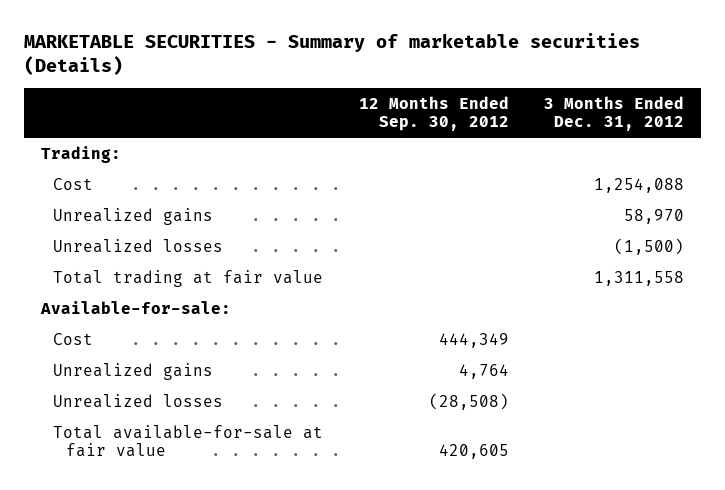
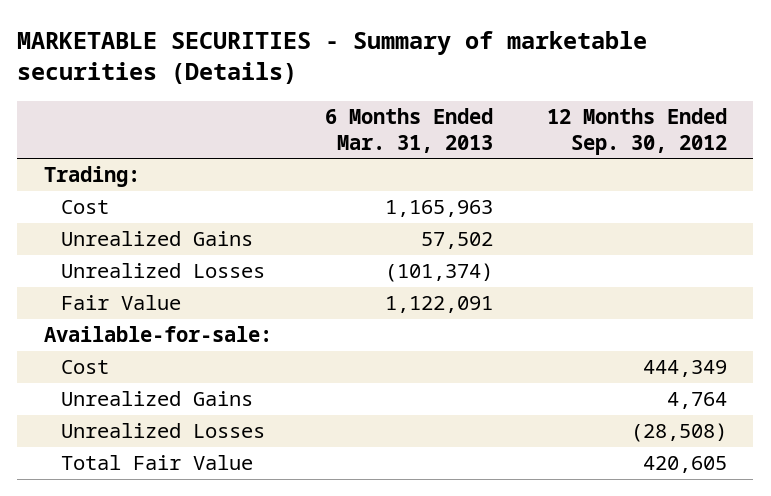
[543,95,684,132] 3 Months Ended Dec. 31, 2012 -> none
none -> [325,108,494,153] 6 Months Ended Mar. 31, 2013
[53,207,214,225] Unrealized gains -> [61,231,254,247] Unrealized Gains
[53,238,224,253] Unrealized losses -> [61,263,266,279] Unrealized Losses
[53,269,324,287] Total trading at fair value -> [61,295,182,311] Fair Value
[53,362,214,380] Unrealized gains -> [61,391,254,407] Unrealized Gains
[53,393,224,408] Unrealized losses -> [61,423,266,439] Unrealized Losses
[53,424,324,458] Total available-for-sale at fair value -> [61,455,254,471] Total Fair Value

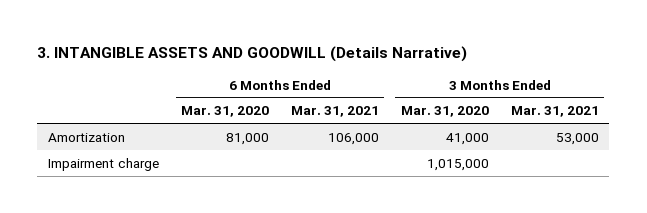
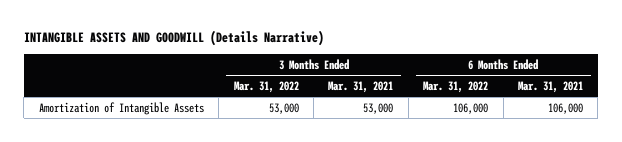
[37,46,468,63] 3. INTANGIBLE ASSETS AND GOODWILL (Details Narrative) -> [23,30,324,47] INTANGIBLE ASSETS AND GOODWILL (Details Narrative)
[180,106,269,118] Mar. 31, 2020 -> none
[400,106,489,118] Mar. 31, 2020 -> none
none -> [233,80,299,93] Mar. 31, 2022
none -> [423,80,489,93] Mar. 31, 2022
[48,157,160,171] Impairment charge -> none
[48,132,126,142] Amortization -> [38,101,204,115] Amortization of Intangible Assets

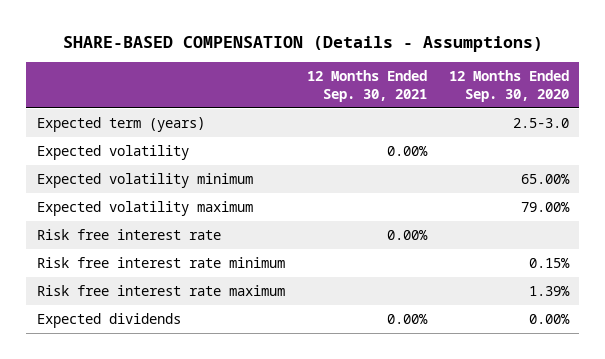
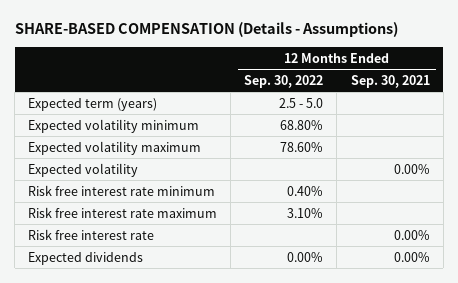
[448,70,569,102] 12 Months Ended Sep. 30, 2020 -> none
none -> [244,74,324,88] Sep. 30, 2022
[36,145,189,161] Expected volatility -> [28,162,139,177] Expected volatility
[36,229,221,241] Risk free interest rate -> [28,228,155,240] Risk free interest rate

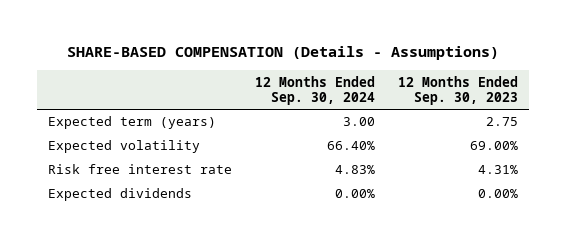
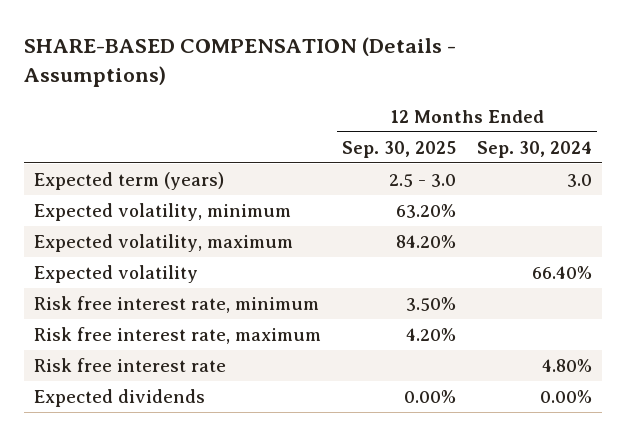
[397,75,518,105] 12 Months Ended Sep. 30, 2023 -> none
none -> [341,140,456,158] Sep. 30, 2025
[343,117,376,127] 3.00 -> [566,173,592,187] 3.0
none -> [33,202,291,221] Expected volatility, minimum
none -> [33,233,293,252] Expected volatility, maximum
none -> [33,295,319,313] Risk free interest rate, minimum
none -> [33,326,321,344] Risk free interest rate, maximum
[335,165,376,175] 4.83% -> [541,358,592,372] 4.80%

